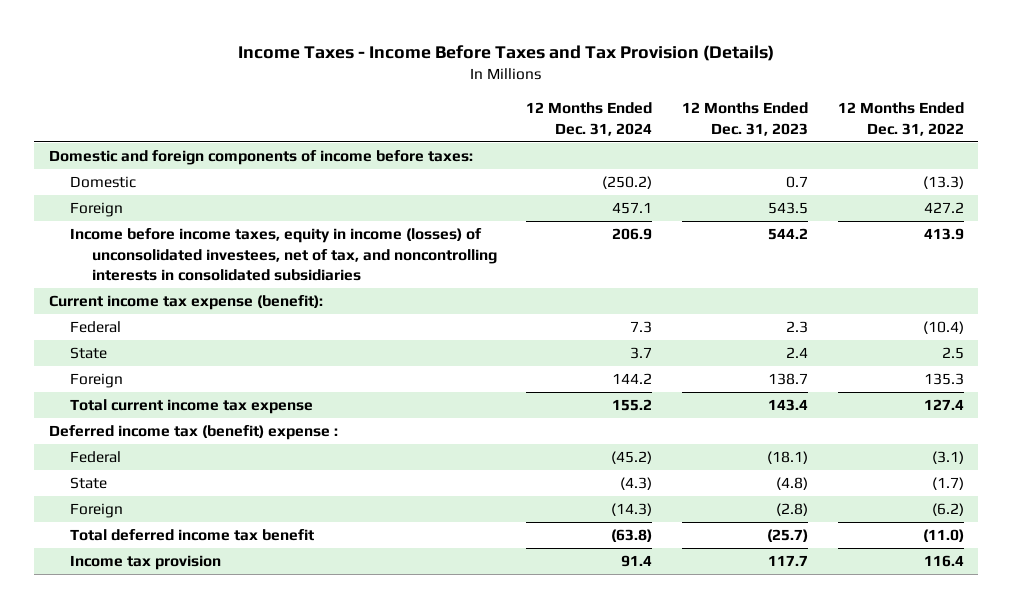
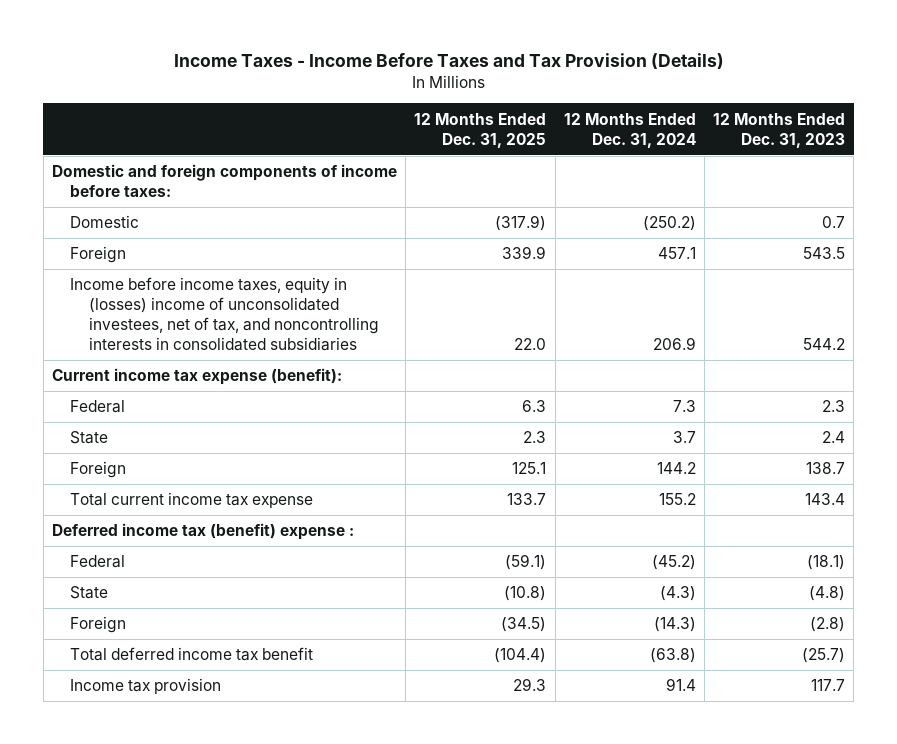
[837,102,964,136] 12 Months Ended Dec. 31, 2022 -> none
none -> [414,112,547,148] 12 Months Ended Dec. 31, 2025
[70,228,497,282] Income before income taxes, equity in income (losses) of unconsolidated investees, net of tax, and noncontrolling interests in consolidated subsidiaries -> [70,277,379,352] Income before income taxes, equity in (losses) income of unconsolidated investees, net of tax, and noncontrolling interests in consolidated subsidiaries

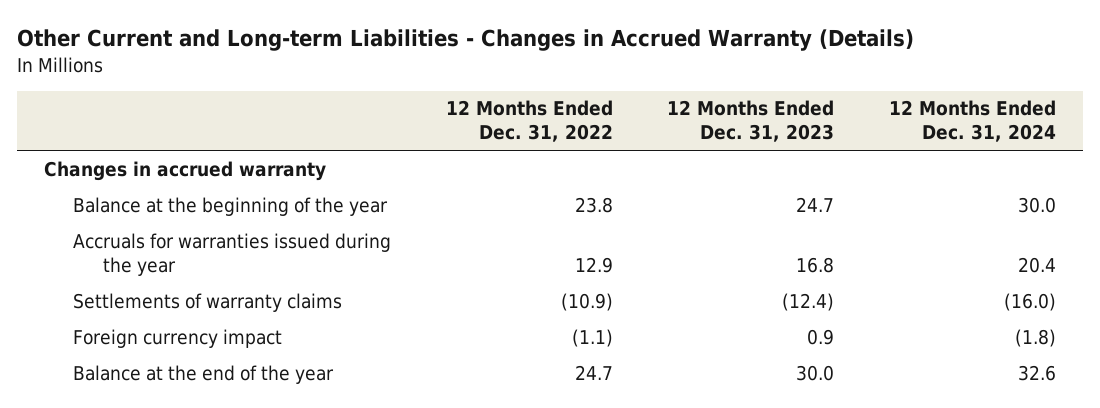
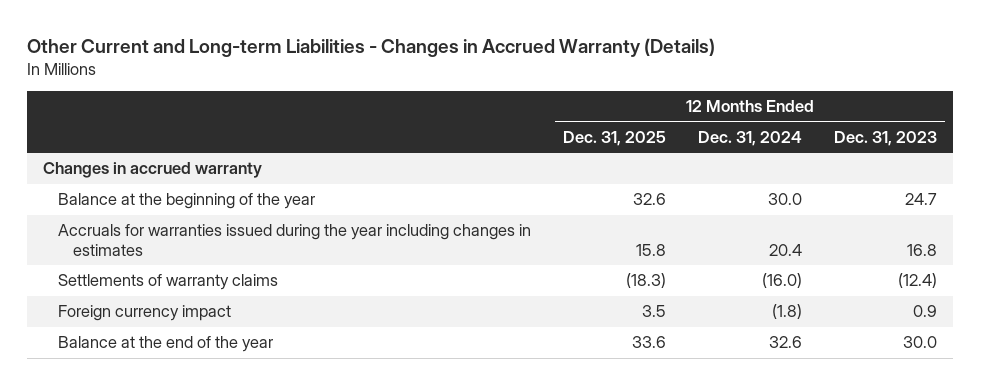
[445,100,613,143] 12 Months Ended Dec. 31, 2022 -> none
none -> [563,130,667,146] Dec. 31, 2025
[73,232,392,276] Accruals for warranties issued during the year -> [58,224,532,256] Accruals for warranties issued during the year including changes in estimates

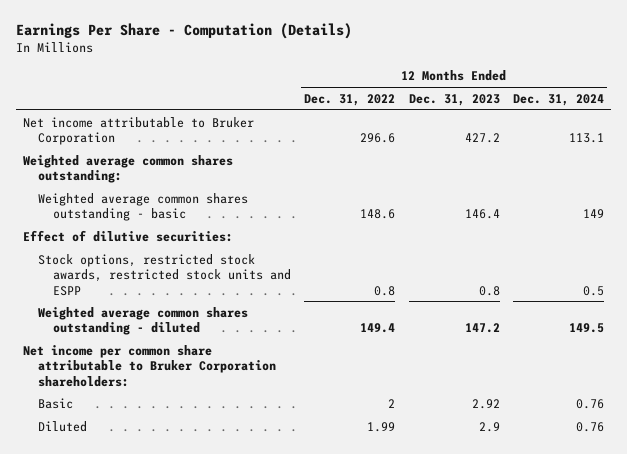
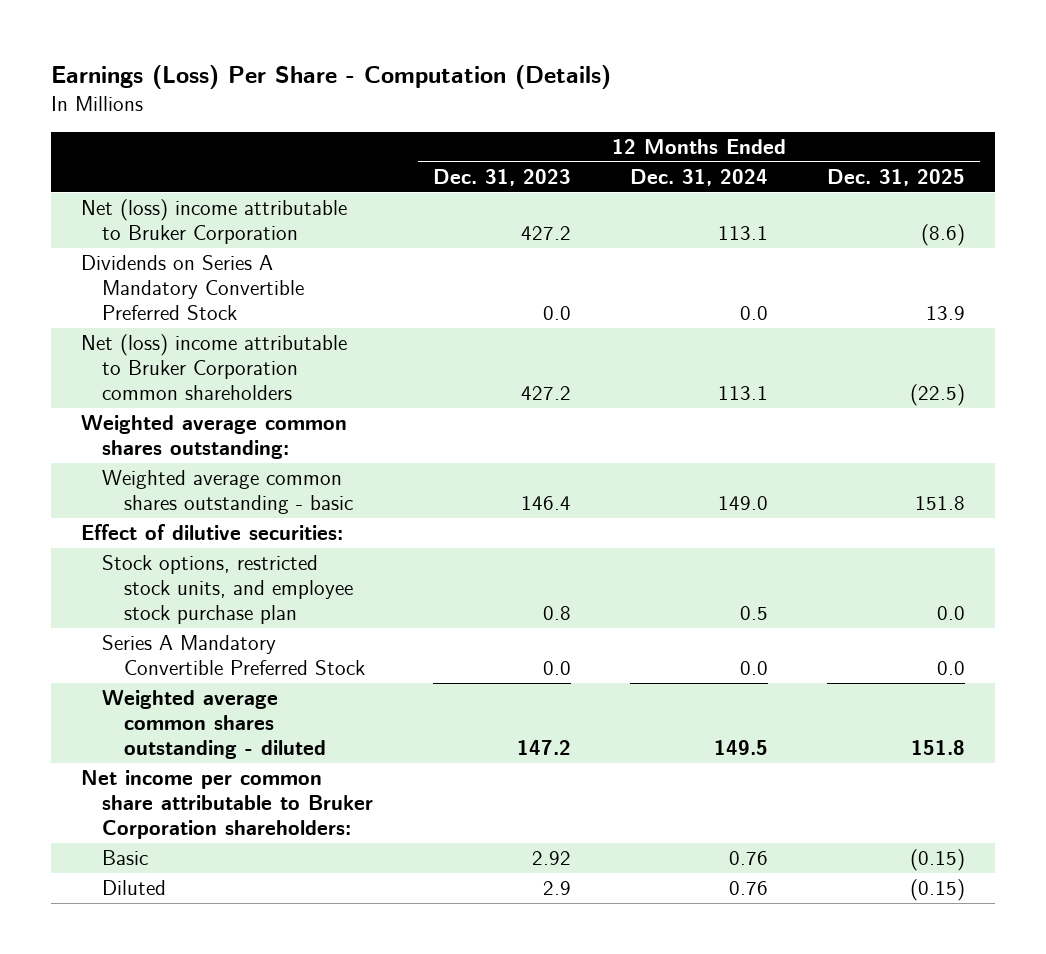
[15,23,352,40] Earnings Per Share - Computation (Details) -> [51,65,612,90] Earnings (Loss) Per Share - Computation (Details)
[304,93,396,106] Dec. 31, 2022 -> none
none -> [827,168,966,186] Dec. 31, 2025
none -> [80,199,347,245] Net (loss) income attributable to Bruker Corporation
none -> [80,255,305,320] Dividends on Series A Mandatory Convertible Preferred Stock
[22,116,254,146] Net income attributable to Bruker Corporation -> [80,334,347,400] Net (loss) income attributable to Bruker Corporation common shareholders
[583,209,605,219] 149 -> [717,496,768,511] 149.0
[37,253,291,296] Stock options, restricted stock awards, restricted stock units and ESPP -> [102,555,353,624] Stock options, restricted stock units, and employee stock purchase plan
none -> [102,635,365,676] Series A Mandatory Convertible Preferred Stock

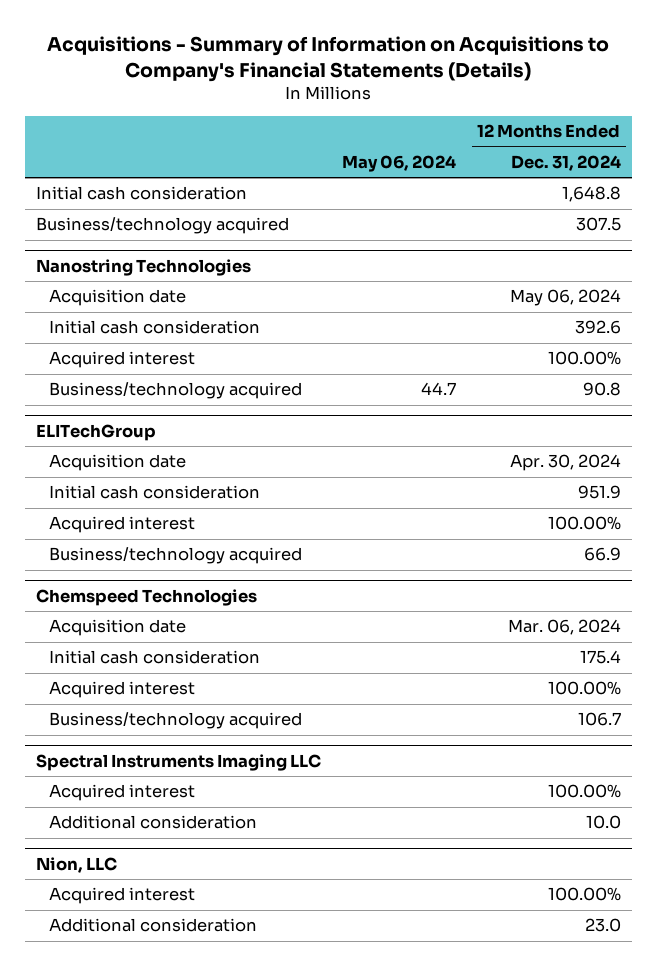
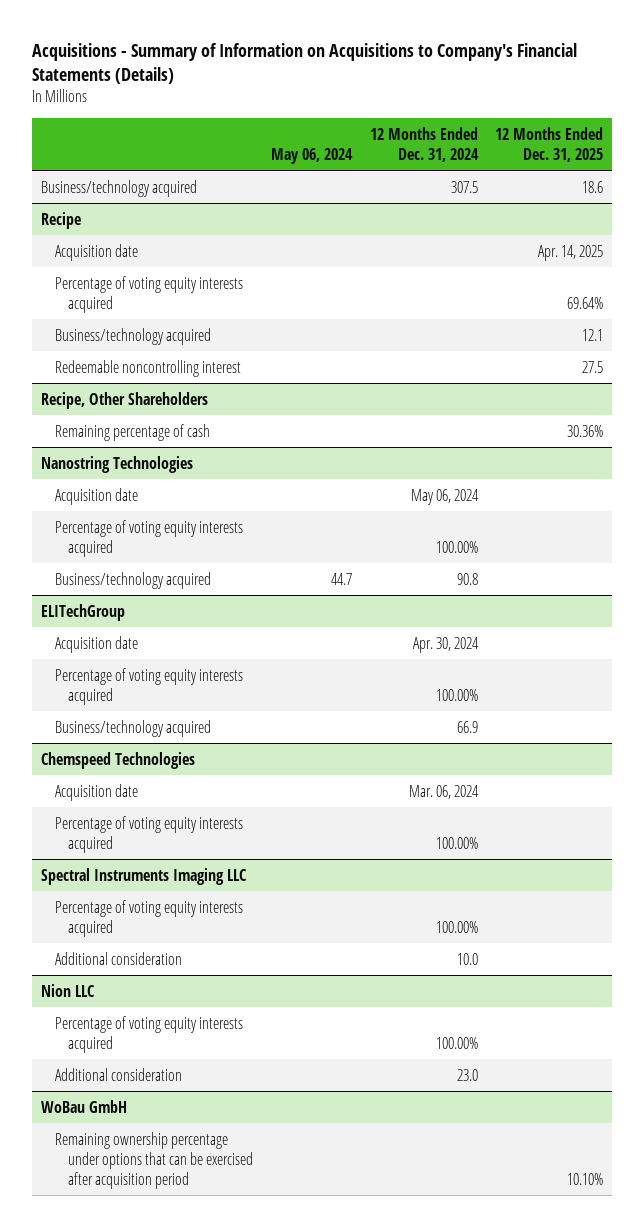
none -> [495,126,604,162] 12 Months Ended Dec. 31, 2025
[35,186,247,201] Initial cash consideration -> none
none -> [41,211,82,229] Recipe
none -> [54,243,138,261] Acquisition date
none -> [54,275,243,313] Percentage of voting equity interests acquired
none -> [54,327,211,345] Business/technology acquired
none -> [54,359,241,377] Redeemable noncontrolling interest
none -> [41,391,209,409] Recipe, Other Shareholders
none -> [54,423,210,441] Remaining percentage of cash
[48,320,260,335] Initial cash consideration -> none
[48,351,195,369] Acquired interest -> [54,519,243,557] Percentage of voting equity interests acquired
[48,485,260,500] Initial cash consideration -> none
[48,516,195,534] Acquired interest -> [54,667,243,705] Percentage of voting equity interests acquired
[48,650,260,665] Initial cash consideration -> none
[48,712,302,730] Business/technology acquired -> none
[48,681,195,699] Acquired interest -> [54,815,243,853] Percentage of voting equity interests acquired
[48,784,195,802] Acquired interest -> [54,899,243,937] Percentage of voting equity interests acquired
[35,856,117,873] Nion, LLC -> [41,983,96,997] Nion LLC
[48,887,195,905] Acquired interest -> [54,1015,243,1053] Percentage of voting equity interests acquired
none -> [41,1099,128,1113] WoBau GmbH
none -> [54,1131,254,1189] Remaining ownership percentage under options that can be exercised after acquisition period

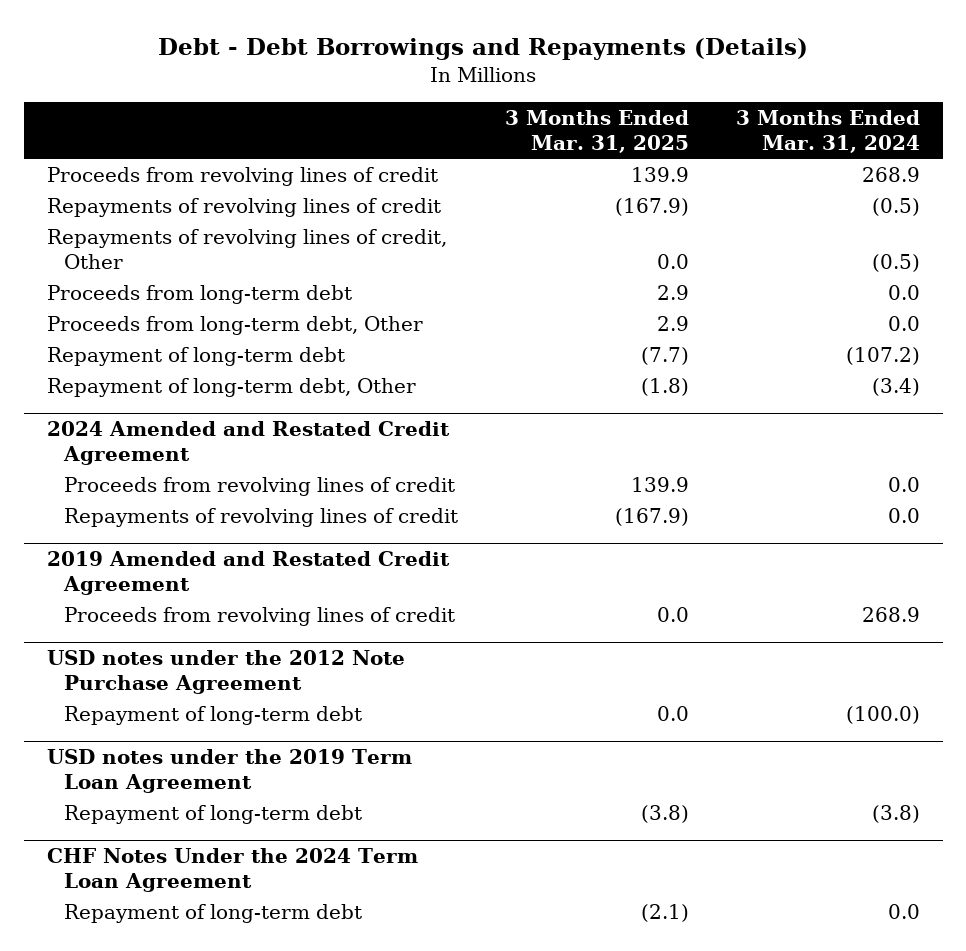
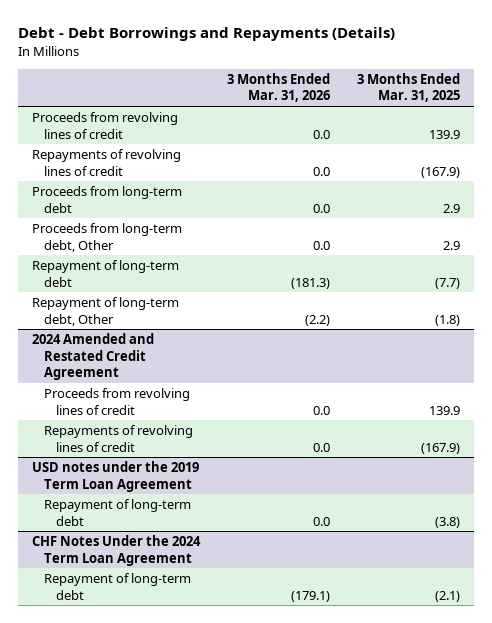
[735,109,920,153] 3 Months Ended Mar. 31, 2024 -> none
none -> [226,73,330,103] 3 Months Ended Mar. 31, 2026
[46,228,447,269] Repayments of revolving lines of credit, Other -> none
[46,551,450,596] 2019 Amended and Restated Credit Agreement -> none
[64,606,456,626] Proceeds from revolving lines of credit -> none
[46,650,405,695] USD notes under the 2012 Note Purchase Agreement -> none
[64,705,363,725] Repayment of long-term debt -> none

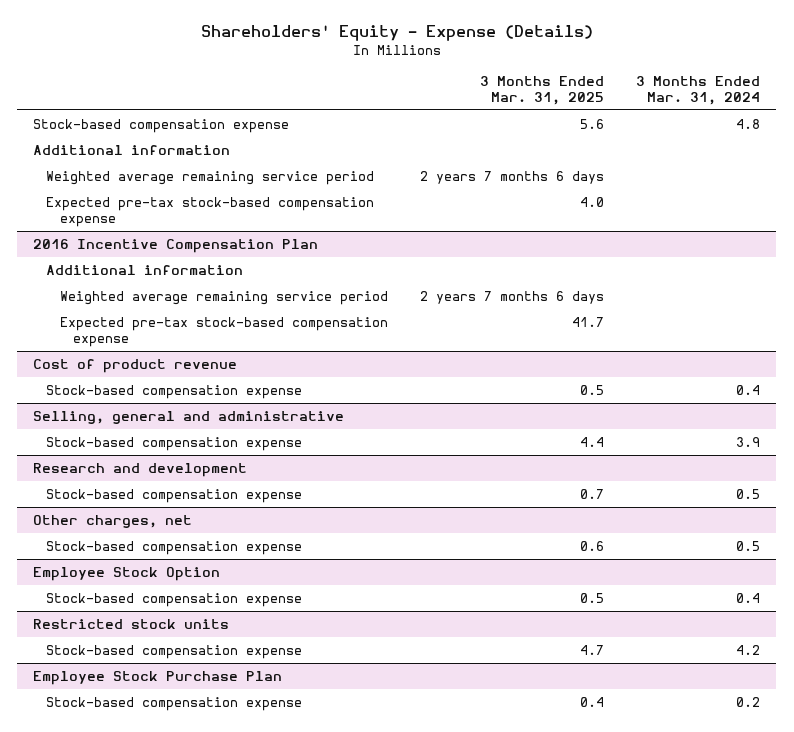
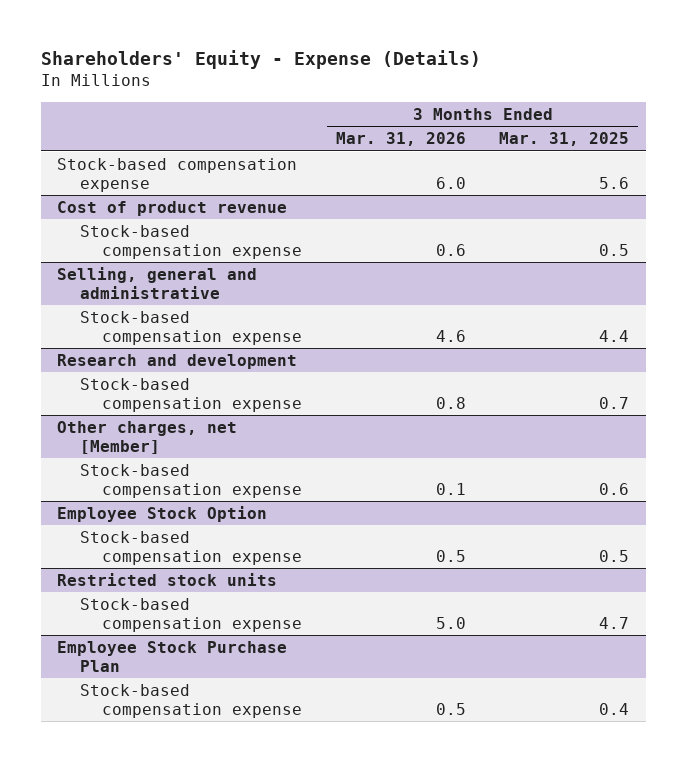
[636,75,761,105] 3 Months Ended Mar. 31, 2024 -> none
none -> [335,132,466,147] Mar. 31, 2026
[33,144,231,155] Additional information -> none
[46,170,375,185] Weighted average remaining service period -> none
[46,196,375,228] Expected pre-tax stock-based compensation expense -> none
[33,238,319,253] 2016 Incentive Compensation Plan -> none
[46,264,244,275] Additional information -> none
[59,290,388,305] Weighted average remaining service period -> none
[59,316,388,348] Expected pre-tax stock-based compensation expense -> none
[33,514,193,528] Other charges, net -> [57,420,238,454] Other charges, net [Member]

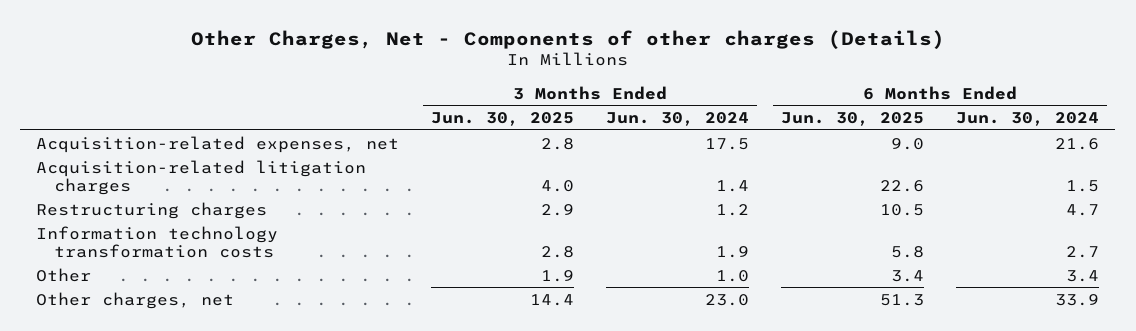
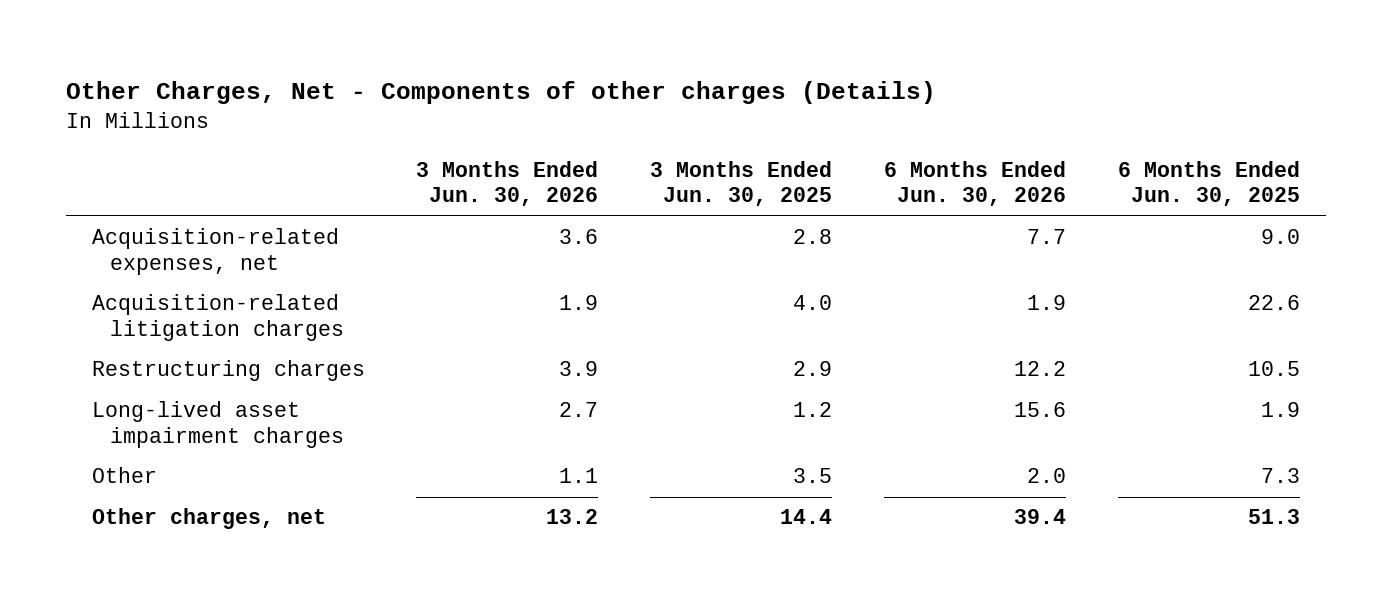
[606,111,750,126] Jun. 30, 2024 -> none
[956,111,1100,126] Jun. 30, 2024 -> none
none -> [416,160,599,207] 3 Months Ended Jun. 30, 2026
none -> [883,160,1066,207] 6 Months Ended Jun. 30, 2026
[36,225,279,258] Information technology transformation costs -> none
none -> [91,401,345,449] Long-lived asset impairment charges
[541,269,575,282] 1.9 -> [793,468,833,484] 3.5
[891,269,925,282] 3.4 -> [1260,468,1300,484] 7.3

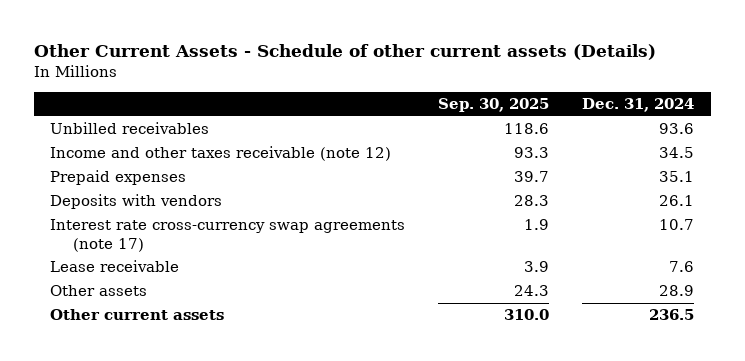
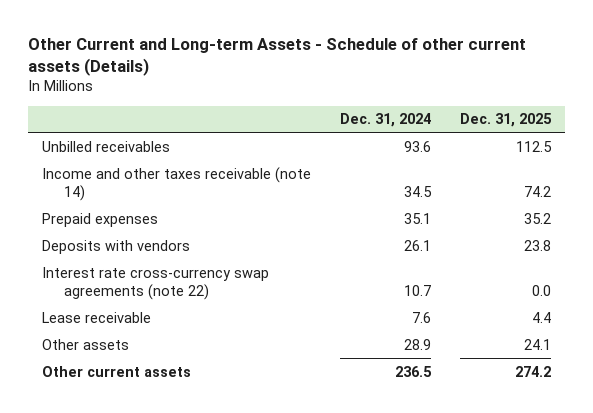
[33,43,656,60] Other Current Assets - Schedule of other current assets (Details) -> [27,37,526,76] Other Current and Long-term Assets - Schedule of other current assets (Details)
[438,98,550,113] Sep. 30, 2025 -> none
none -> [459,113,552,128] Dec. 31, 2025
[50,146,392,162] Income and other taxes receivable (note 12) -> [42,166,312,201] Income and other taxes receivable (note 14)
[50,219,406,252] Interest rate cross-currency swap agreements (note 17) -> [42,266,270,300] Interest rate cross-currency swap agreements (note 22)

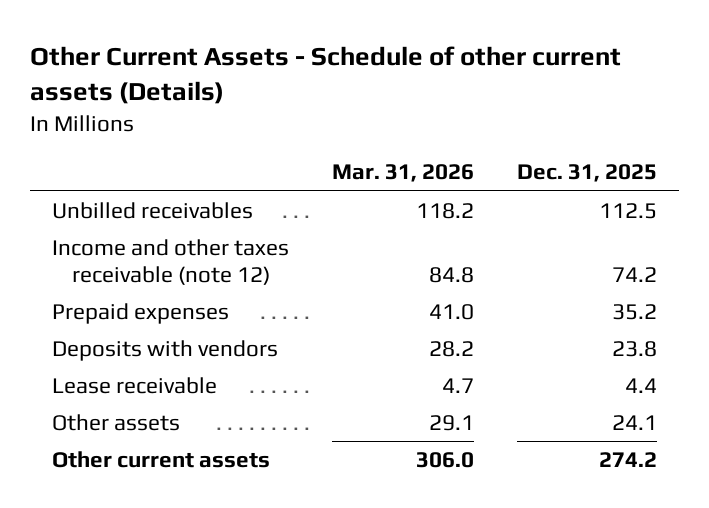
[27,37,526,76] Other Current and Long-term Assets - Schedule of other current assets (Details) -> [29,45,621,105] Other Current Assets - Schedule of other current assets (Details)
[339,113,431,128] Dec. 31, 2024 -> none
none -> [331,164,474,183] Mar. 31, 2026
[42,166,312,201] Income and other taxes receivable (note 14) -> [51,239,289,286] Income and other taxes receivable (note 12)
[42,266,270,300] Interest rate cross-currency swap agreements (note 22) -> none

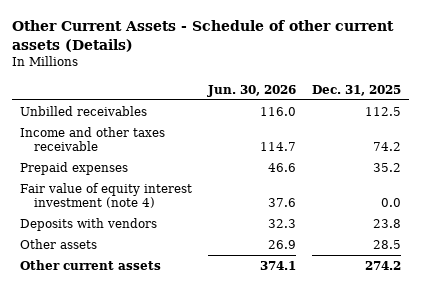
[331,164,474,183] Mar. 31, 2026 -> none
none -> [207,84,297,97] Jun. 30, 2026
[51,239,289,286] Income and other taxes receivable (note 12) -> [20,126,166,152] Income and other taxes receivable
none -> [20,182,193,209] Fair value of equity interest investment (note 4)
[51,377,217,395] Lease receivable -> none
[612,415,658,431] 24.1 -> [372,239,401,249] 28.5

